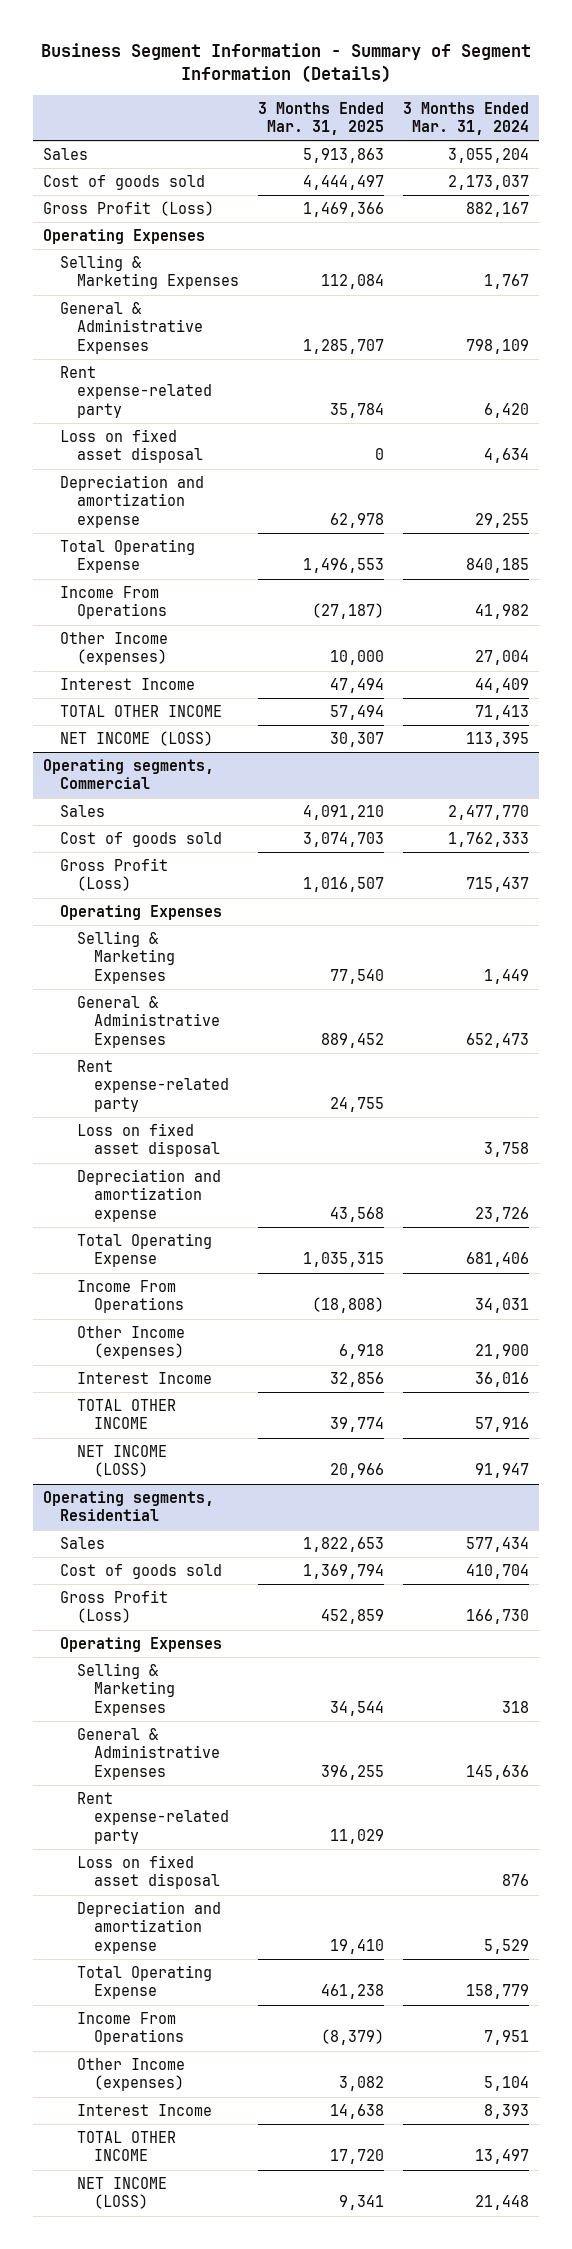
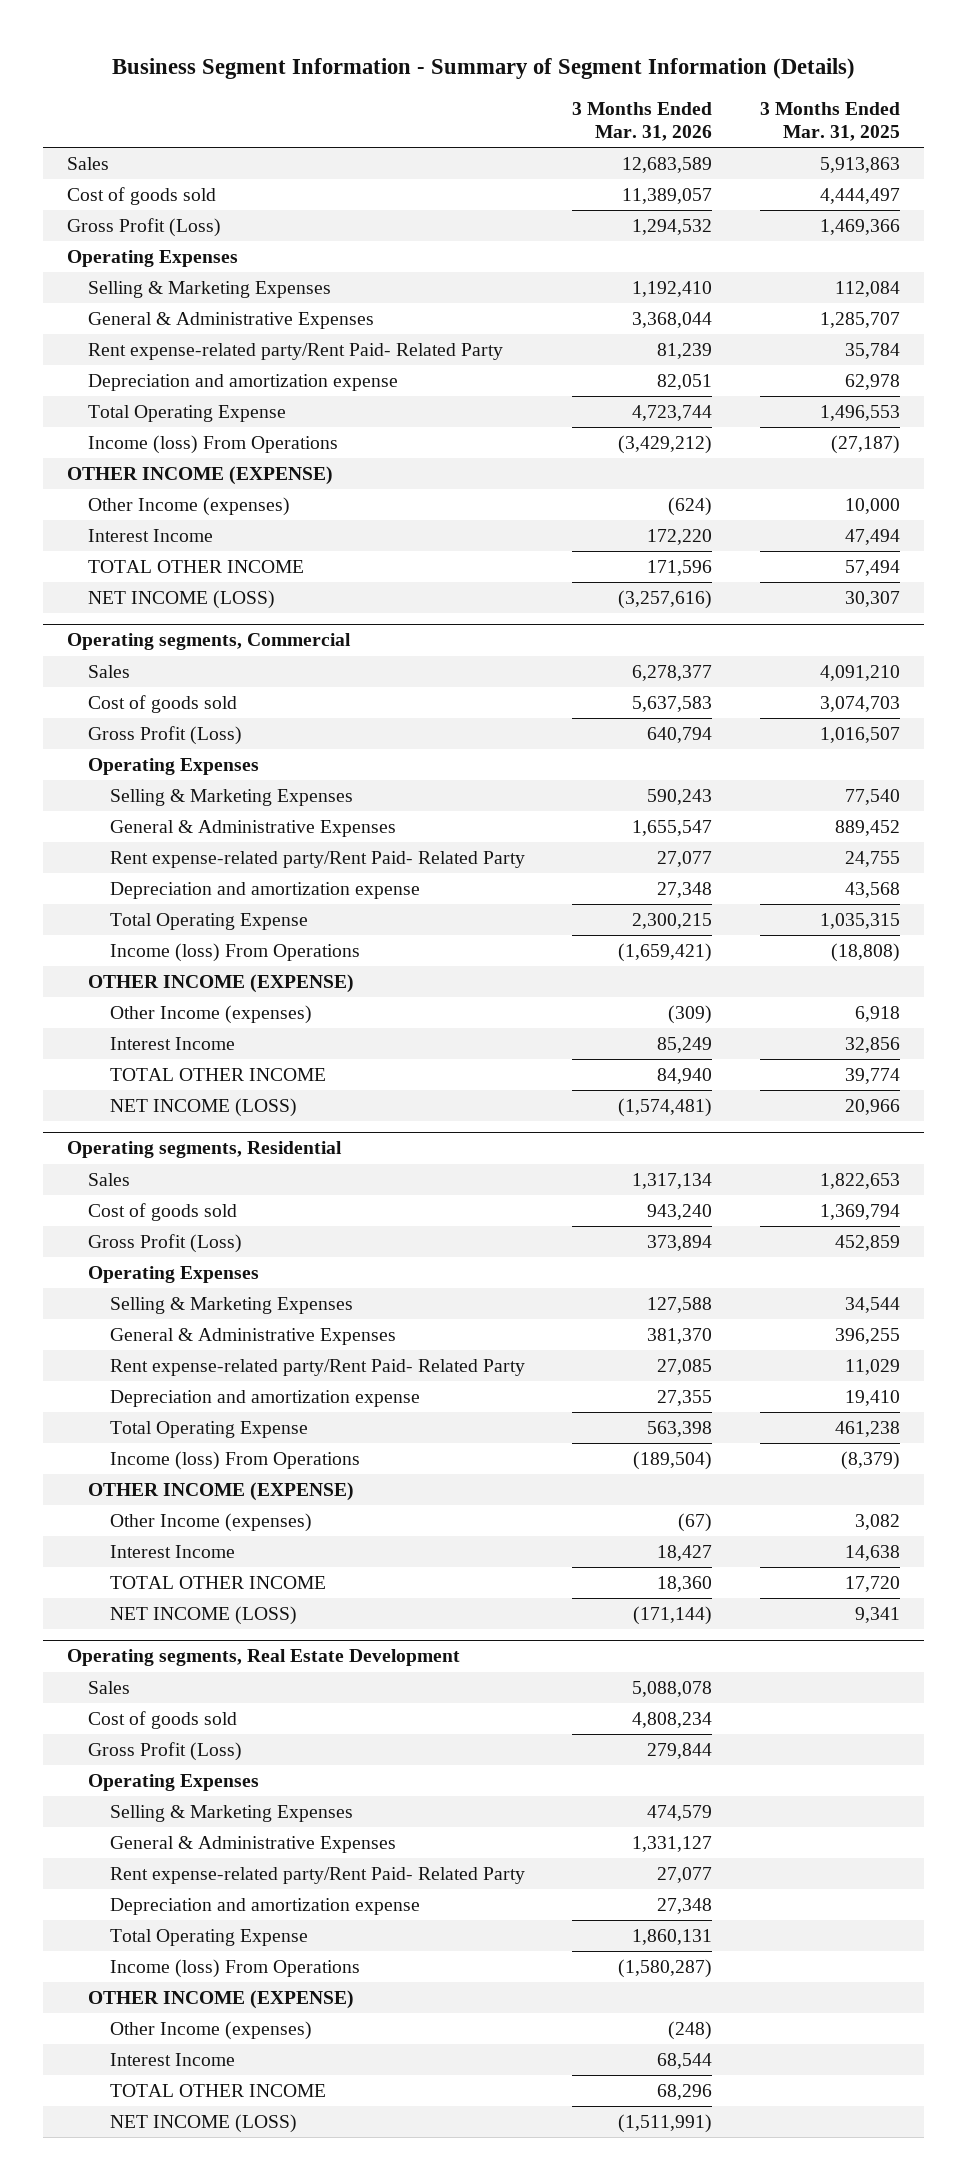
[403,101,530,136] 3 Months Ended Mar. 31, 2024 -> none
none -> [572,102,713,141] 3 Months Ended Mar. 31, 2026
[59,428,203,464] Loss on fixed asset disposal -> none
[59,365,212,419] Rent expense-related party -> [88,343,504,361] Rent expense-related party/Rent Paid- Related Party
[59,585,167,620] Income From Operations -> [88,435,339,455] Income (loss) From Operations
none -> [67,466,334,486] OTHER INCOME (EXPENSE)
[76,1122,220,1158] Loss on fixed asset disposal -> none
[76,1059,229,1113] Rent expense-related party -> [109,851,525,869] Rent expense-related party/Rent Paid- Related Party
[76,1279,184,1314] Income From Operations -> [109,943,360,963] Income (loss) From Operations
none -> [88,974,355,994] OTHER INCOME (EXPENSE)
[76,1854,220,1890] Loss on fixed asset disposal -> none
[76,1791,229,1845] Rent expense-related party -> [109,1359,525,1377] Rent expense-related party/Rent Paid- Related Party
[76,2011,184,2046] Income From Operations -> [109,1451,360,1471] Income (loss) From Operations
none -> [88,1482,355,1502] OTHER INCOME (EXPENSE)
none -> [67,1649,461,1667] Operating segments, Real Estate Development
none -> [88,1681,131,1695] Sales
none -> [88,1711,238,1730] Cost of goods sold
none -> [88,1742,243,1762] Gross Profit (Loss)
none -> [88,1774,260,1792] Operating Expenses
none -> [109,1805,353,1823] Selling & Marketing Expenses
none -> [109,1836,396,1854] General & Administrative Expenses
none -> [109,1867,525,1885] Rent expense-related party/Rent Paid- Related Party
none -> [109,1898,420,1916] Depreciation and amortization expense
none -> [109,1929,308,1947] Total Operating Expense
none -> [109,1959,360,1979] Income (loss) From Operations
none -> [88,1990,355,2010] OTHER INCOME (EXPENSE)
none -> [109,2021,312,2041] Other Income (expenses)
none -> [109,2053,235,2067] Interest Income
none -> [109,2084,326,2098] TOTAL OTHER INCOME
none -> [109,2114,297,2134] NET INCOME (LOSS)

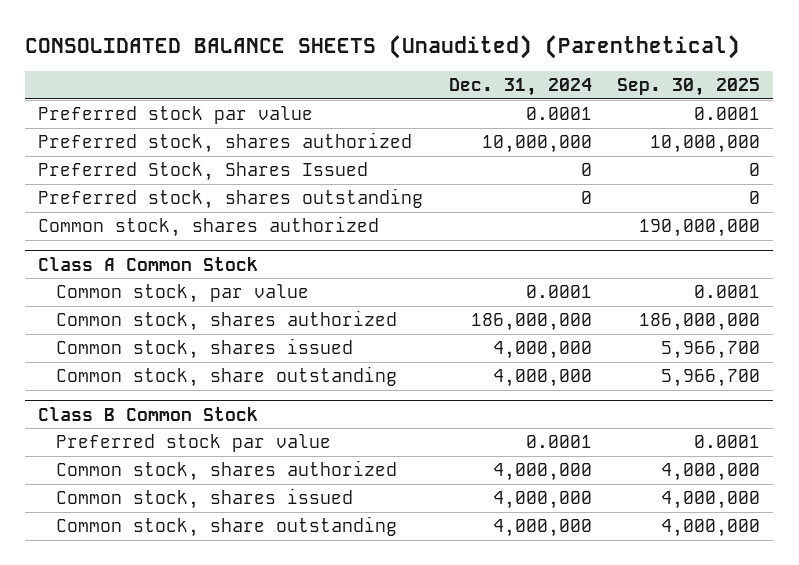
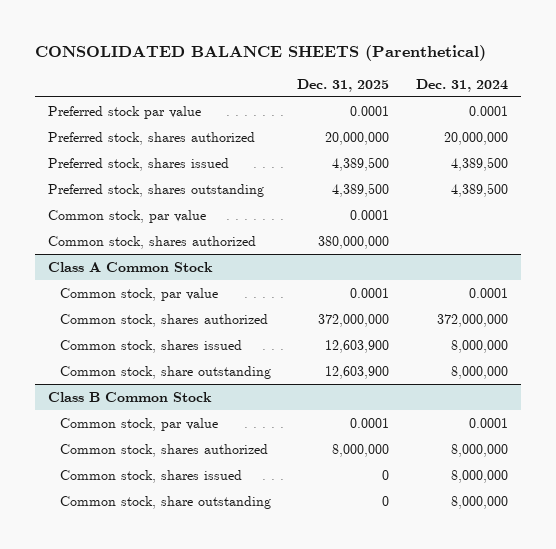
[25,35,741,60] CONSOLIDATED BALANCE SHEETS (Unaudited) (Parenthetical) -> [35,45,487,62] CONSOLIDATED BALANCE SHEETS (Parenthetical)
[617,78,761,97] Sep. 30, 2025 -> none
none -> [297,78,390,92] Dec. 31, 2025
[481,135,592,154] 10,000,000 -> [443,131,508,145] 20,000,000
[38,162,369,182] Preferred Stock, Shares Issued -> [48,157,230,171] Preferred stock, shares issued
[580,163,592,177] 0 -> [450,156,508,171] 4,389,500
[580,191,592,205] 0 -> [450,182,508,197] 4,389,500
none -> [48,209,207,223] Common stock, par value
[470,313,592,332] 186,000,000 -> [436,313,508,327] 372,000,000
[492,341,592,360] 4,000,000 -> [450,339,508,353] 8,000,000
[492,369,592,388] 4,000,000 -> [450,365,508,379] 8,000,000
[55,434,331,453] Preferred stock par value -> [60,417,219,431] Common stock, par value
[492,463,592,482] 4,000,000 -> [450,443,508,457] 8,000,000
[492,491,592,510] 4,000,000 -> [450,469,508,483] 8,000,000
[492,519,592,538] 4,000,000 -> [450,495,508,509] 8,000,000

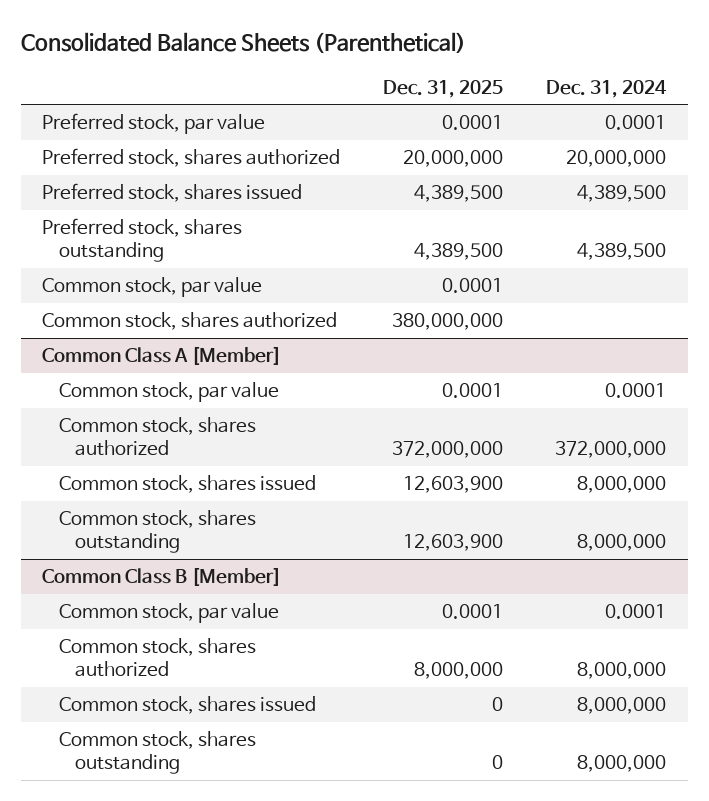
[35,45,487,62] CONSOLIDATED BALANCE SHEETS (Parenthetical) -> [20,32,466,54] Consolidated Balance Sheets (Parenthetical)
[48,105,202,119] Preferred stock par value -> [42,113,266,135] Preferred stock, par value
[48,261,214,272] Class A Common Stock -> [42,346,282,366] Common Class A [Member]
[60,365,272,379] Common stock, share outstanding -> [58,510,256,554] Common stock, shares outstanding
[48,391,213,402] Class B Common Stock -> [42,567,282,587] Common Class B [Member]
[60,495,272,509] Common stock, share outstanding -> [58,731,256,775] Common stock, shares outstanding

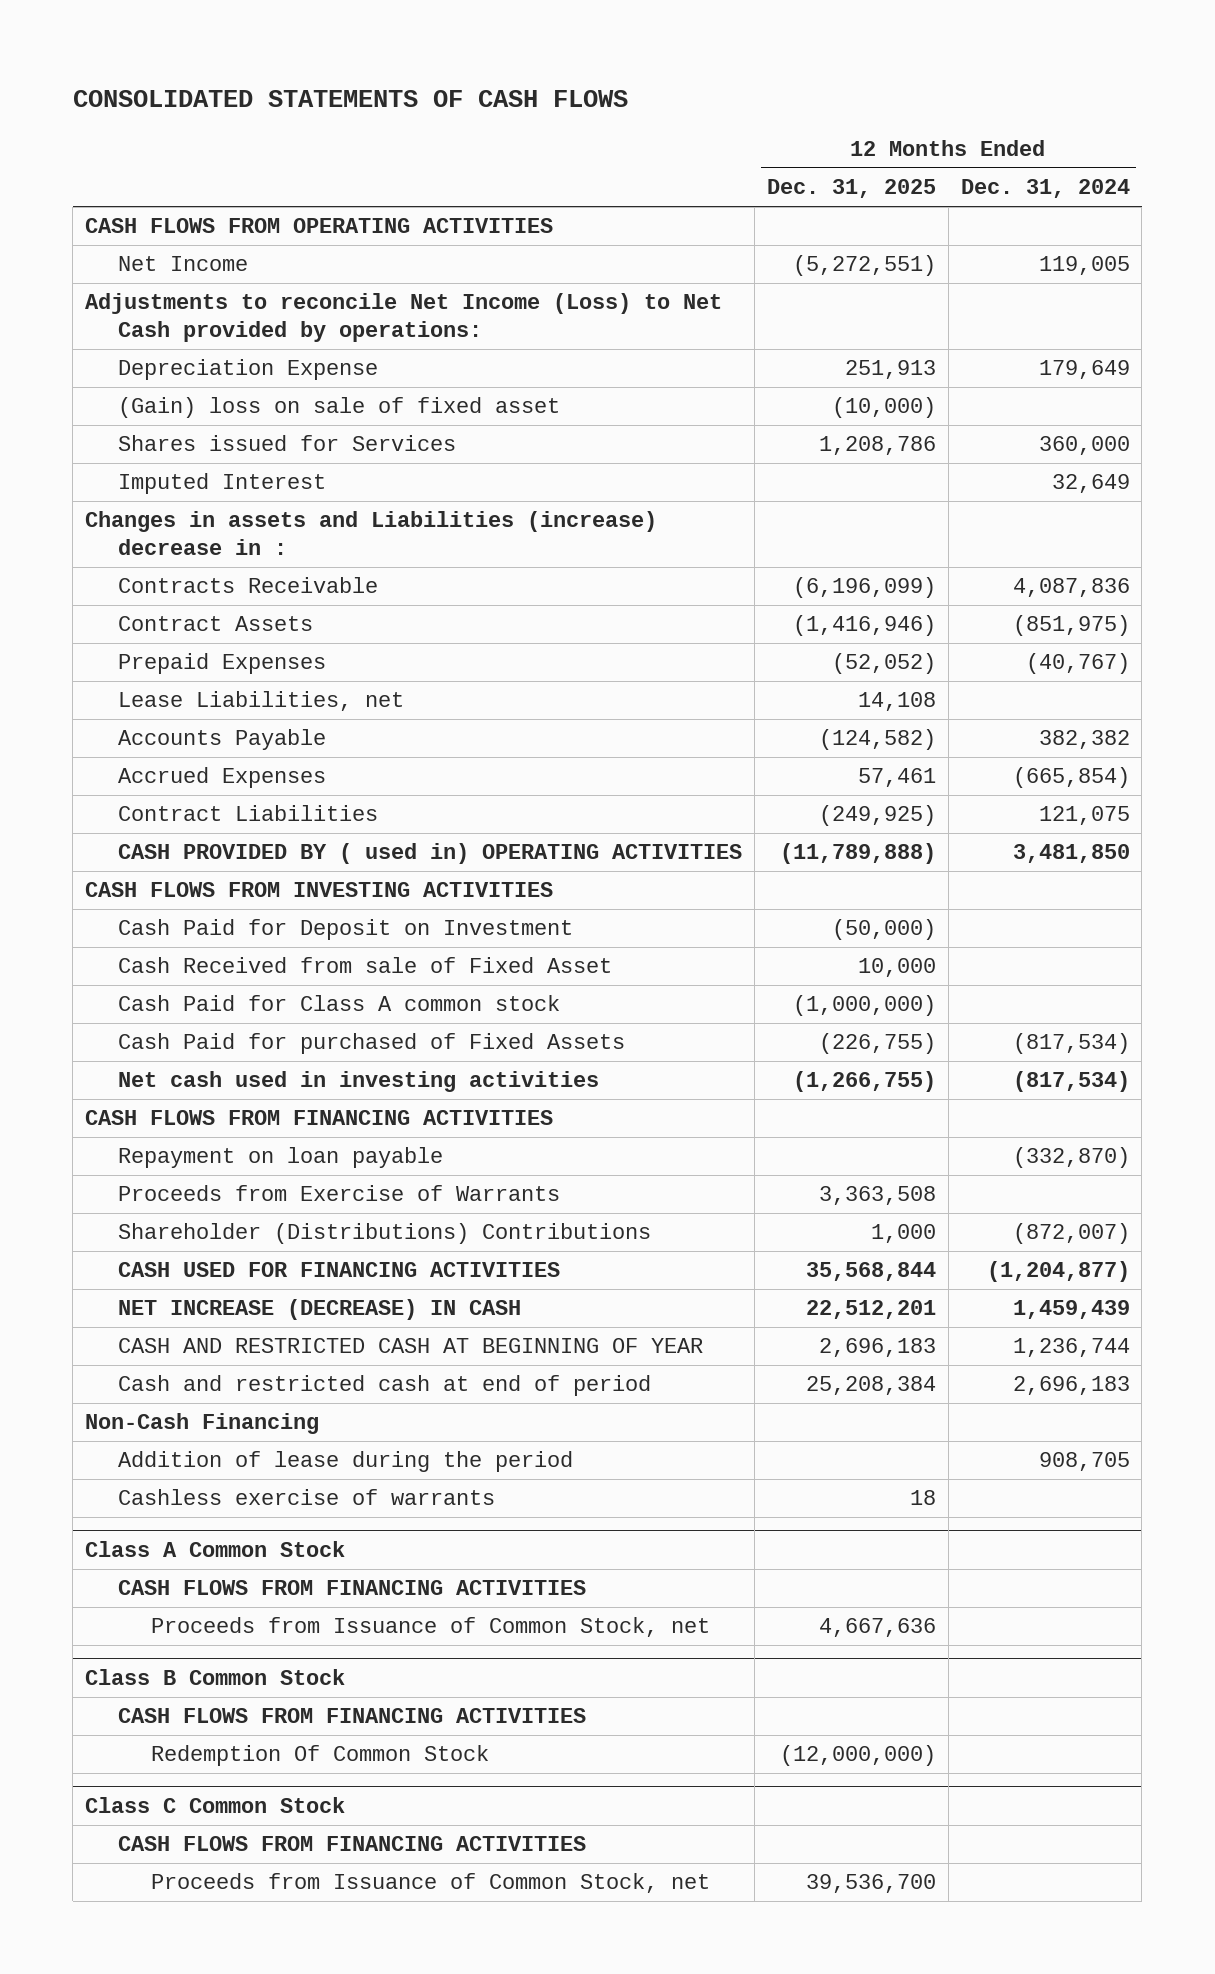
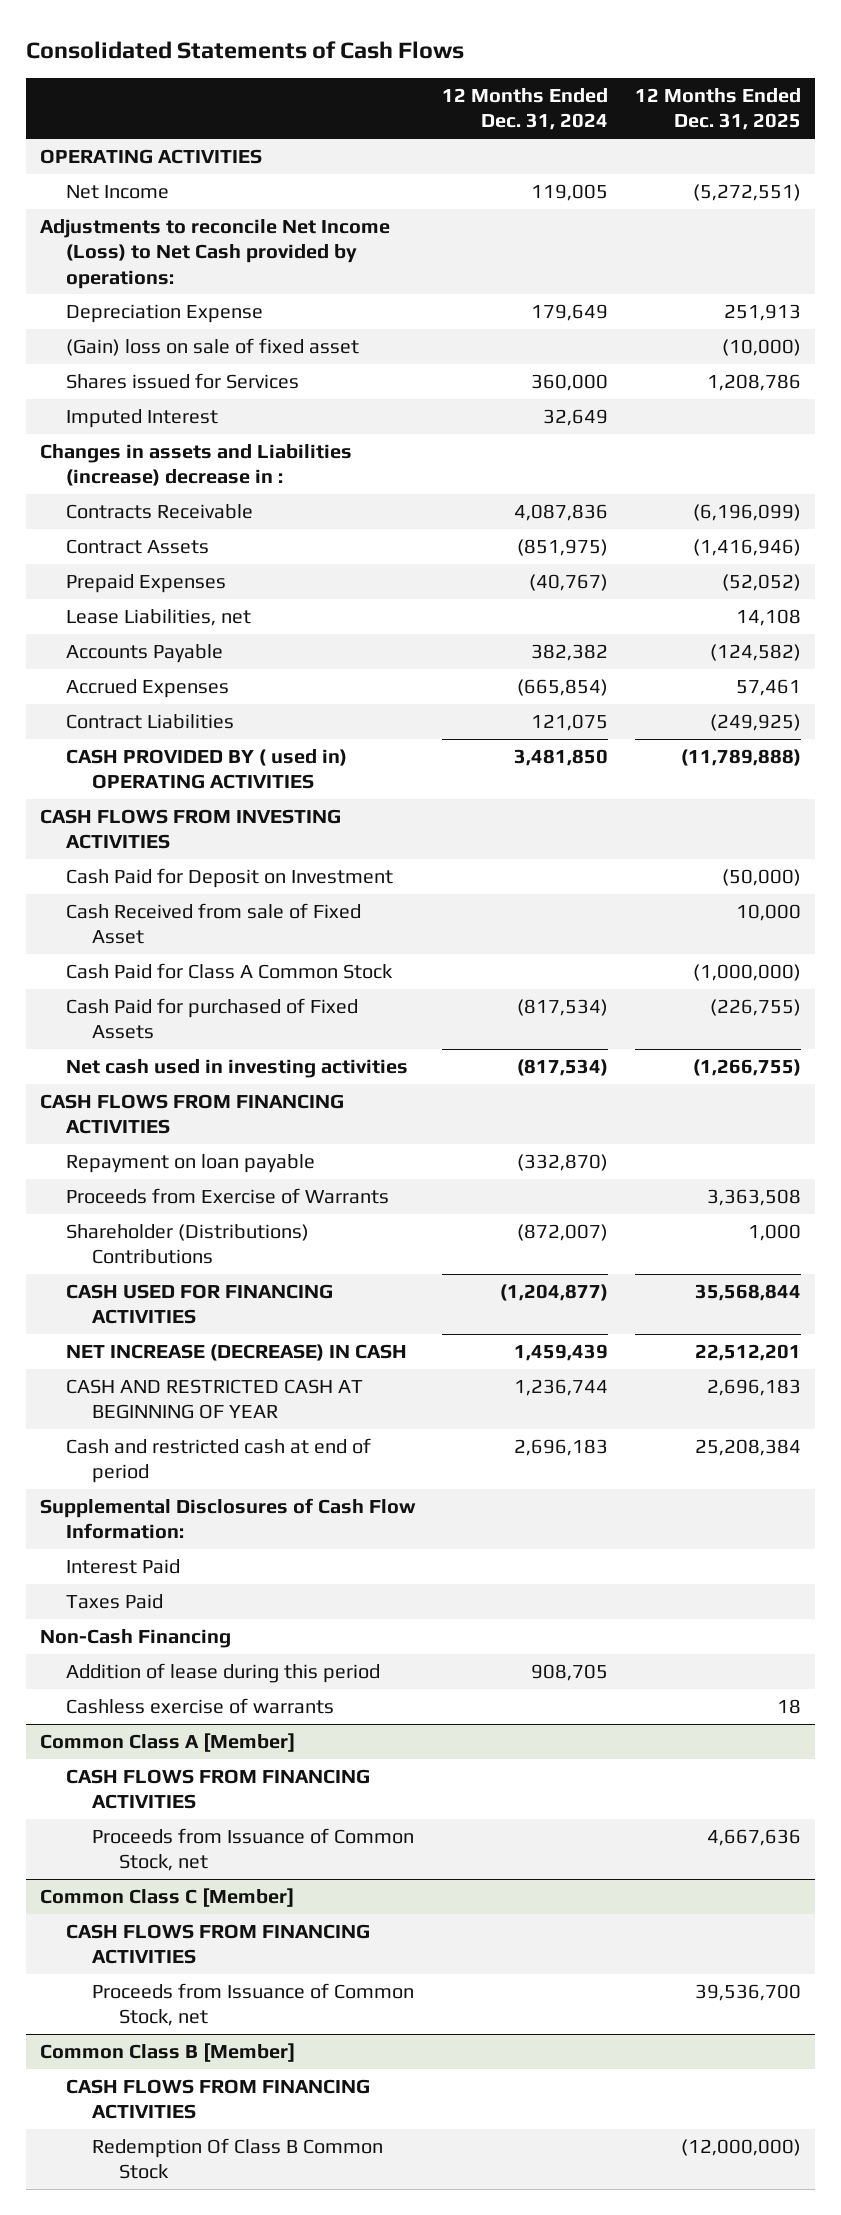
[72,90,628,108] CONSOLIDATED STATEMENTS OF CASH FLOWS -> [26,40,465,59] Consolidated Statements of Cash Flows
[85,218,554,234] CASH FLOWS FROM OPERATING ACTIVITIES -> [39,149,262,165] OPERATING ACTIVITIES
[118,995,561,1012] Cash Paid for Class A common stock -> [66,963,394,980] Cash Paid for Class A Common Stock
none -> [39,1498,416,1540] Supplemental Disclosures of Cash Flow Information:
none -> [66,1559,181,1575] Interest Paid
none -> [66,1594,164,1610] Taxes Paid
[118,1451,574,1473] Addition of lease during the period -> [66,1663,381,1684] Addition of lease during this period
[85,1541,346,1558] Class A Common Stock -> [39,1733,295,1753] Common Class A [Member]
[85,1669,346,1686] Class B Common Stock -> none
[118,1708,587,1724] CASH FLOWS FROM FINANCING ACTIVITIES -> none
[151,1745,490,1767] Redemption Of Common Stock -> none
[85,1797,346,1814] Class C Common Stock -> [39,1888,294,1908] Common Class C [Member]
none -> [39,2043,295,2063] Common Class B [Member]
none -> [66,2079,371,2120] CASH FLOWS FROM FINANCING ACTIVITIES
none -> [92,2138,384,2180] Redemption Of Class B Common Stock

